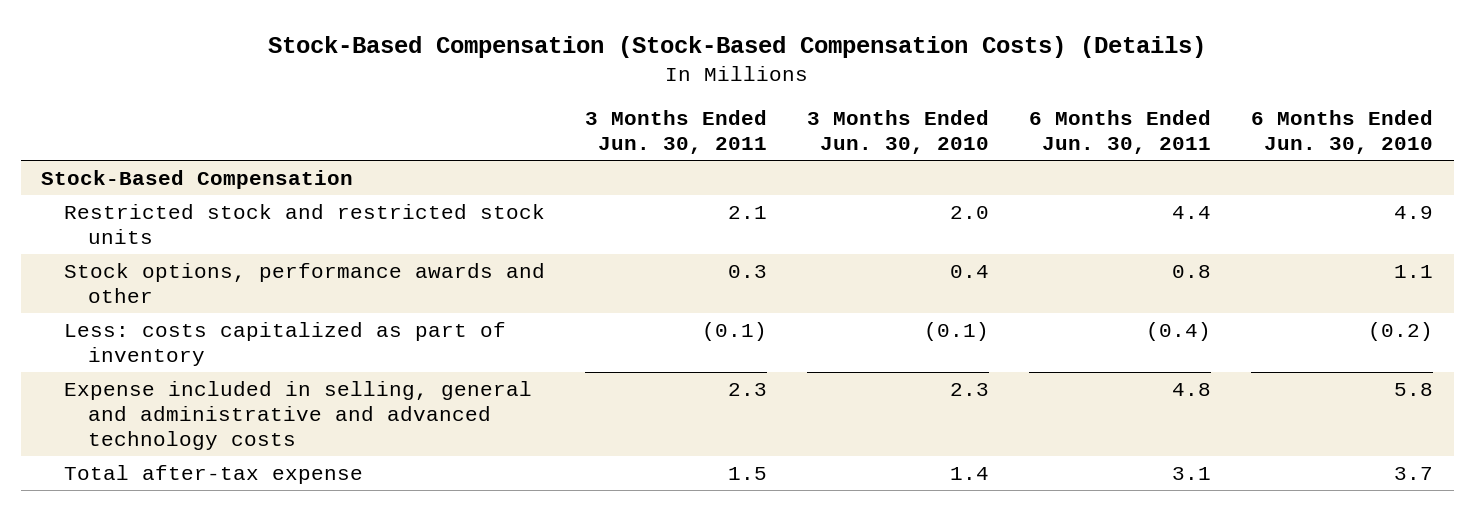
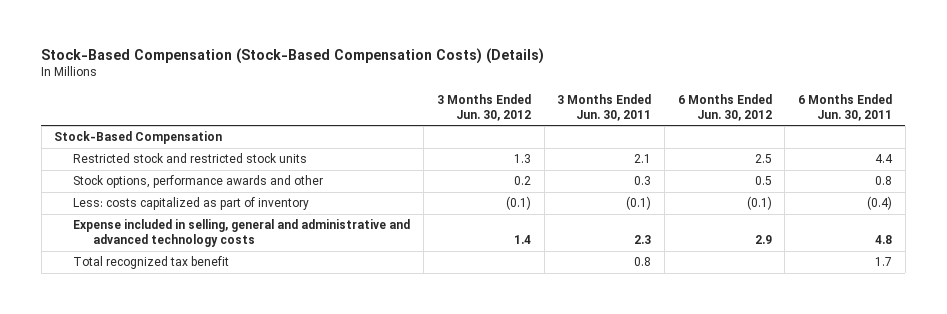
[807,110,990,155] 3 Months Ended Jun. 30, 2010 -> none
[1251,110,1434,155] 6 Months Ended Jun. 30, 2010 -> none
none -> [436,93,531,121] 3 Months Ended Jun. 30, 2012
none -> [677,93,772,121] 6 Months Ended Jun. 30, 2012
[64,464,364,484] Total after-tax expense -> none
none -> [73,256,230,270] Total recognized tax benefit

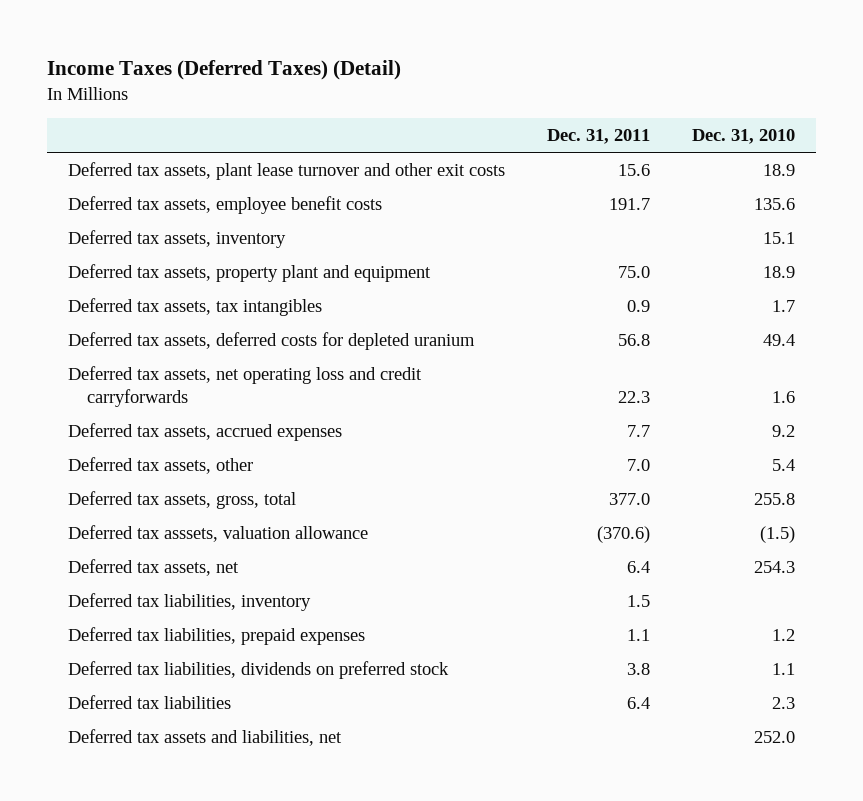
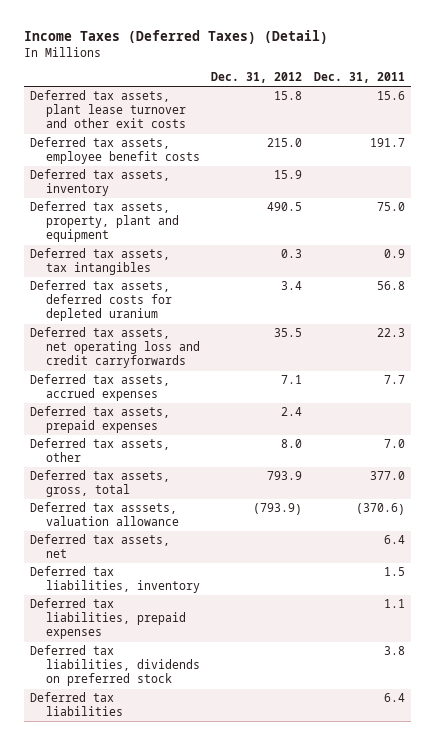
[692,129,796,145] Dec. 31, 2010 -> none
none -> [211,72,303,84] Dec. 31, 2012
[67,263,431,282] Deferred tax assets, property plant and equipment -> [29,201,179,243] Deferred tax assets, property, plant and equipment
none -> [29,406,170,434] Deferred tax assets, prepaid expenses
[67,728,342,746] Deferred tax assets and liabilities, net -> none

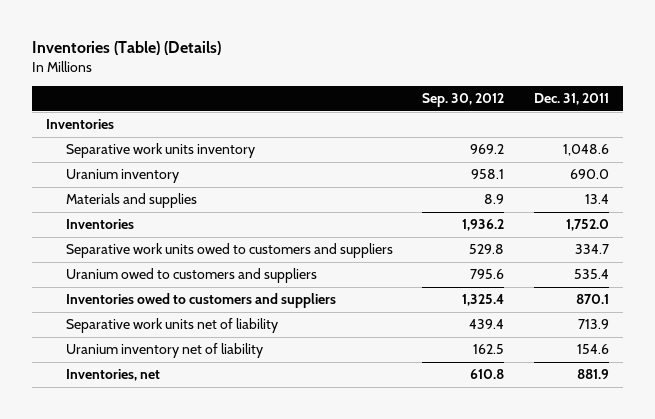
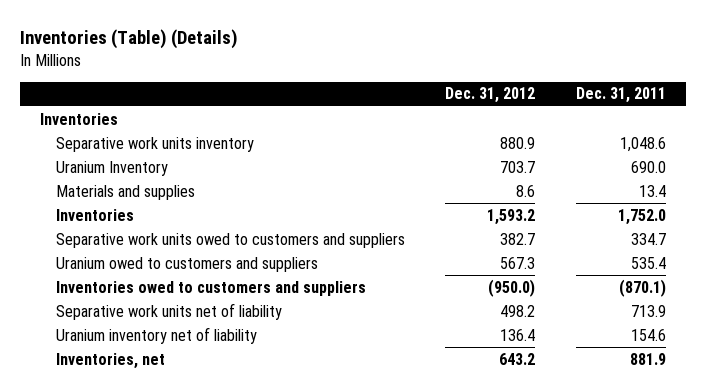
[422,93,505,108] Sep. 30, 2012 -> none
none -> [445,87,536,104] Dec. 31, 2012
[65,169,179,184] Uranium inventory -> [56,160,169,176] Uranium Inventory
[575,294,609,305] 870.1 -> [618,278,666,297] (870.1)

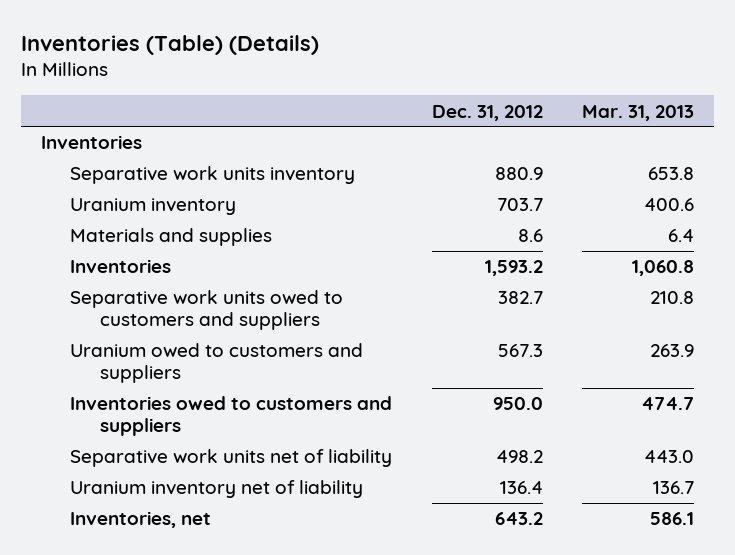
[575,87,666,104] Dec. 31, 2011 -> none
none -> [582,104,695,121] Mar. 31, 2013
[56,160,169,176] Uranium Inventory -> [70,198,237,216] Uranium inventory
[488,278,536,297] (950.0) -> [492,397,543,411] 950.0

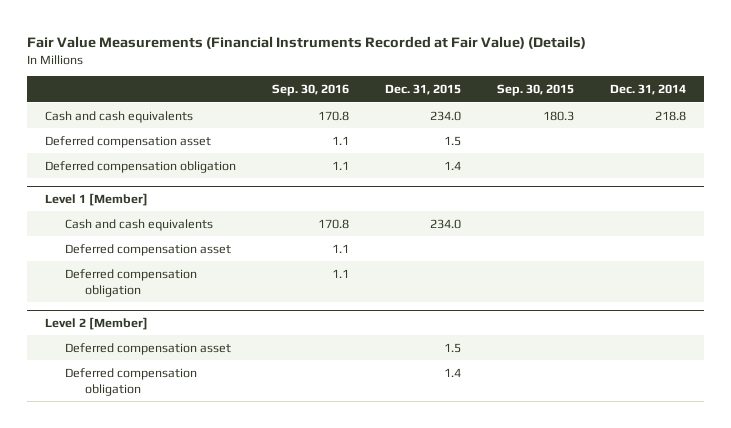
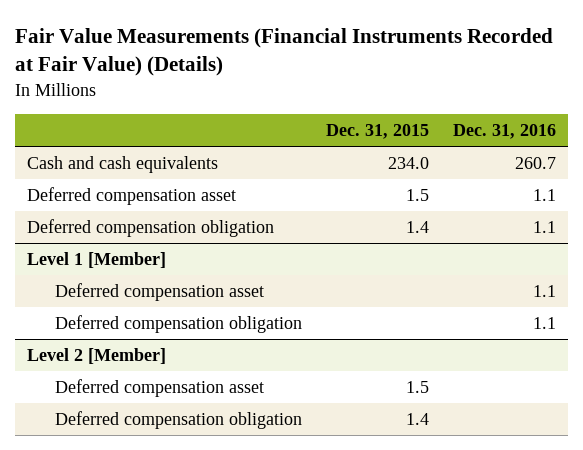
[272,83,350,96] Sep. 30, 2016 -> none
[497,83,575,96] Sep. 30, 2015 -> none
[609,83,686,95] Dec. 31, 2014 -> none
none -> [453,124,557,140] Dec. 31, 2016
[65,218,214,231] Cash and cash equivalents -> none

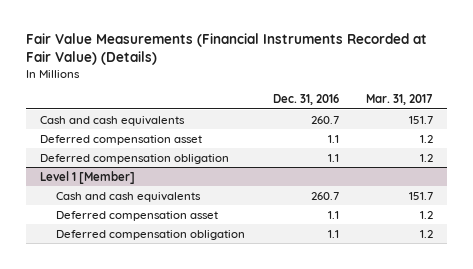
[326,124,430,140] Dec. 31, 2015 -> none
none -> [366,94,434,106] Mar. 31, 2017
none -> [55,191,201,202] Cash and cash equivalents
[27,348,167,365] Level 2 [Member] -> none
[55,379,265,398] Deferred compensation asset -> none
[55,411,303,430] Deferred compensation obligation -> none

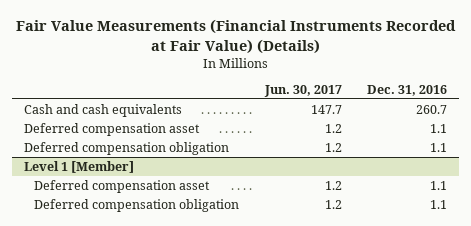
[366,94,434,106] Mar. 31, 2017 -> none
none -> [263,85,342,98] Jun. 30, 2017
[55,191,201,202] Cash and cash equivalents -> none

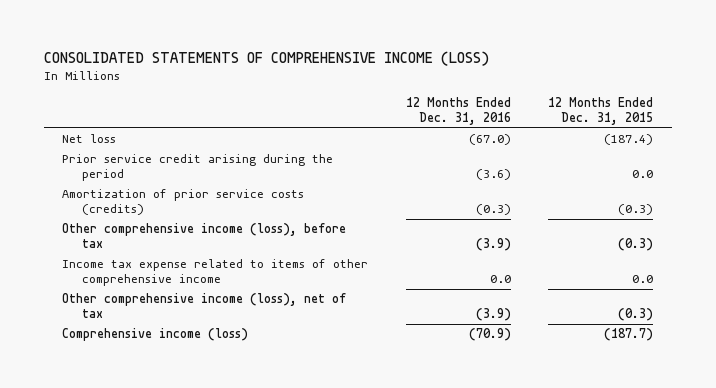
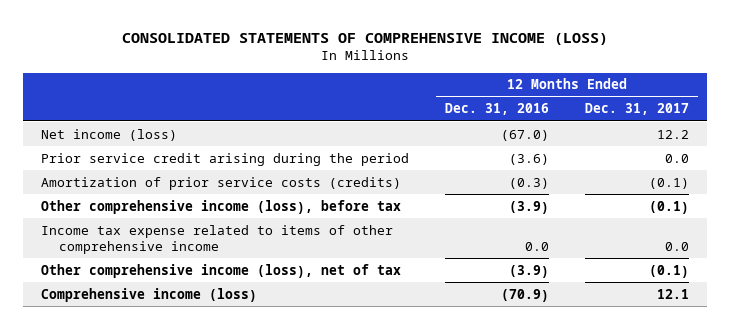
[548,97,654,126] 12 Months Ended Dec. 31, 2015 -> none
none -> [584,103,689,116] Dec. 31, 2017
[62,134,117,144] Net loss -> [40,128,177,141] Net income (loss)

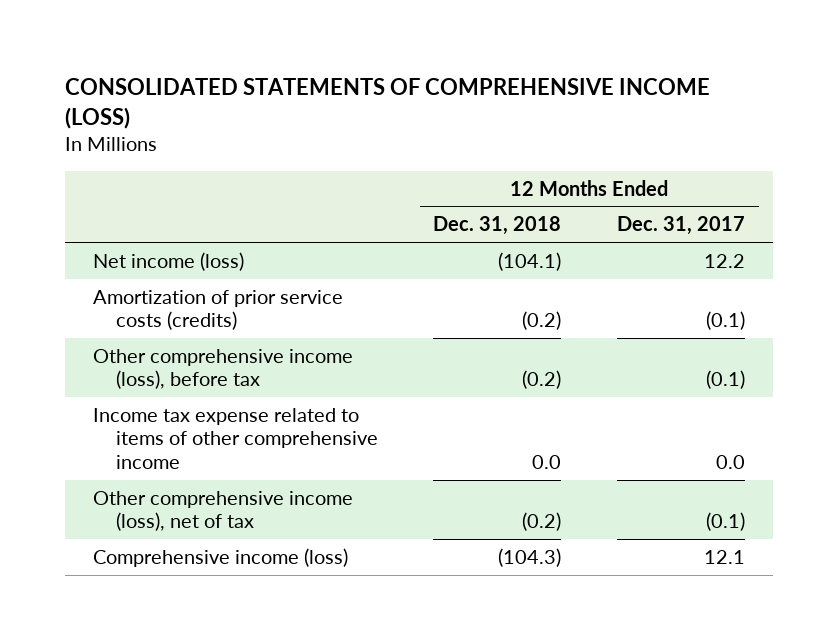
[444,103,549,116] Dec. 31, 2016 -> none
none -> [433,216,562,236] Dec. 31, 2018
[40,152,409,166] Prior service credit arising during the period -> none

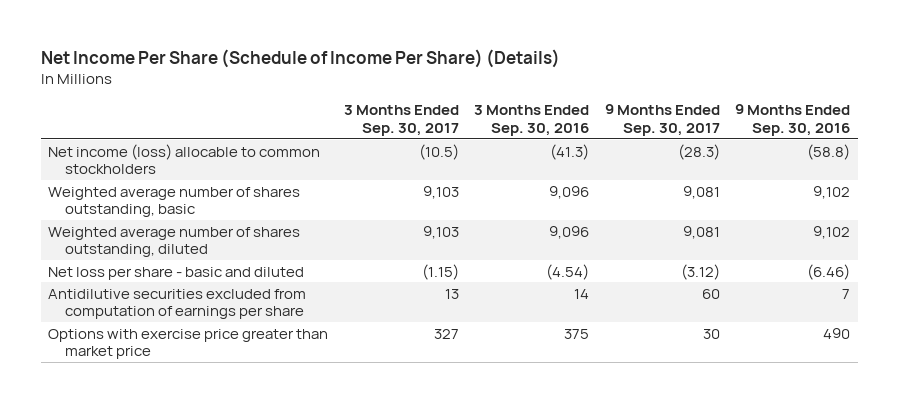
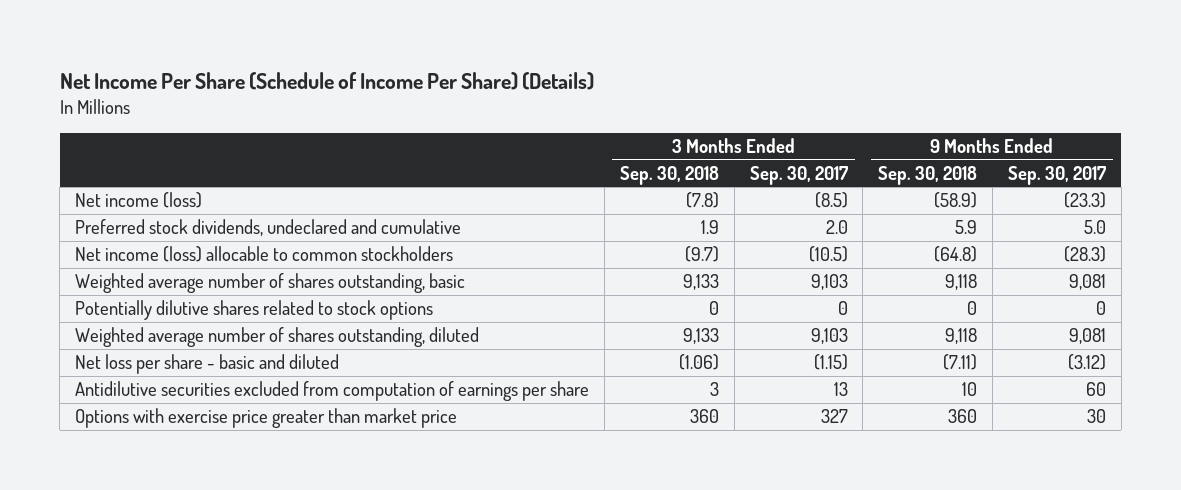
[474,105,590,137] 3 Months Ended Sep. 30, 2016 -> none
[735,104,851,137] 9 Months Ended Sep. 30, 2016 -> none
none -> [619,165,719,185] Sep. 30, 2018
none -> [878,165,978,185] Sep. 30, 2018
none -> [75,192,203,209] Net income (loss)
none -> [75,219,462,237] Preferred stock dividends, undeclared and cumulative
none -> [75,300,434,321] Potentially dilutive shares related to stock options

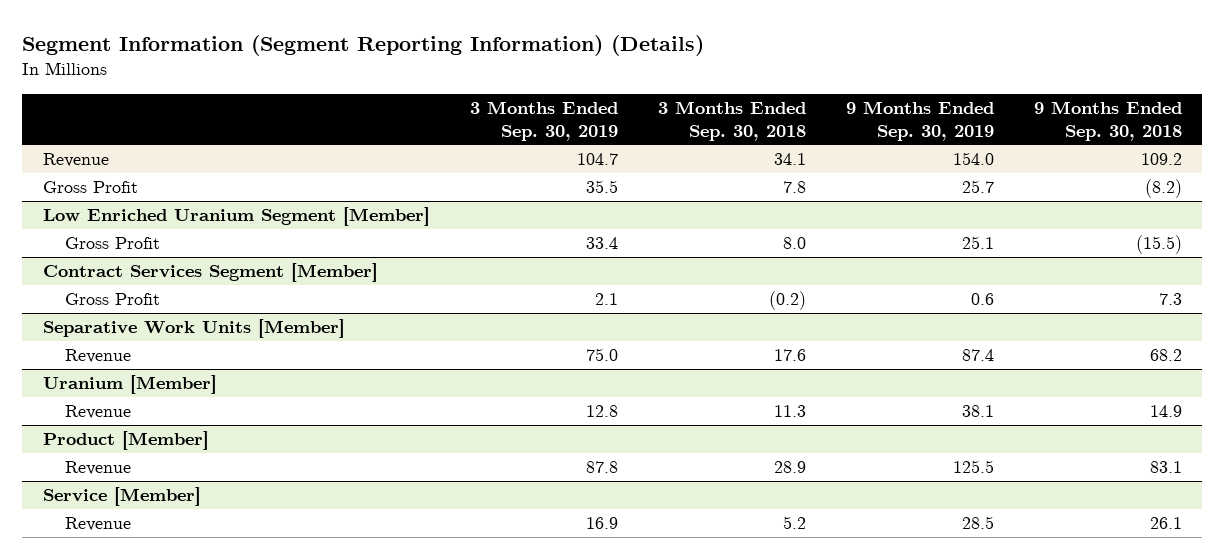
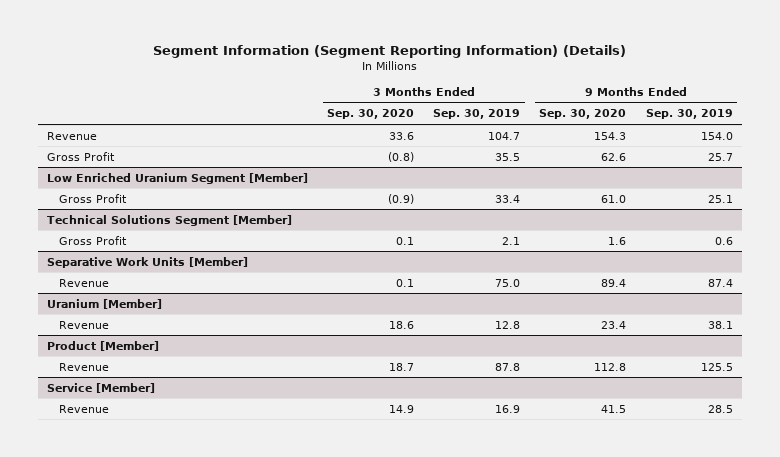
[657,100,806,141] 3 Months Ended Sep. 30, 2018 -> none
[1034,100,1183,141] 9 Months Ended Sep. 30, 2018 -> none
none -> [327,109,415,120] Sep. 30, 2020
none -> [539,109,627,120] Sep. 30, 2020
[42,263,378,283] Contract Services Segment [Member] -> [47,214,293,226] Technical Solutions Segment [Member]

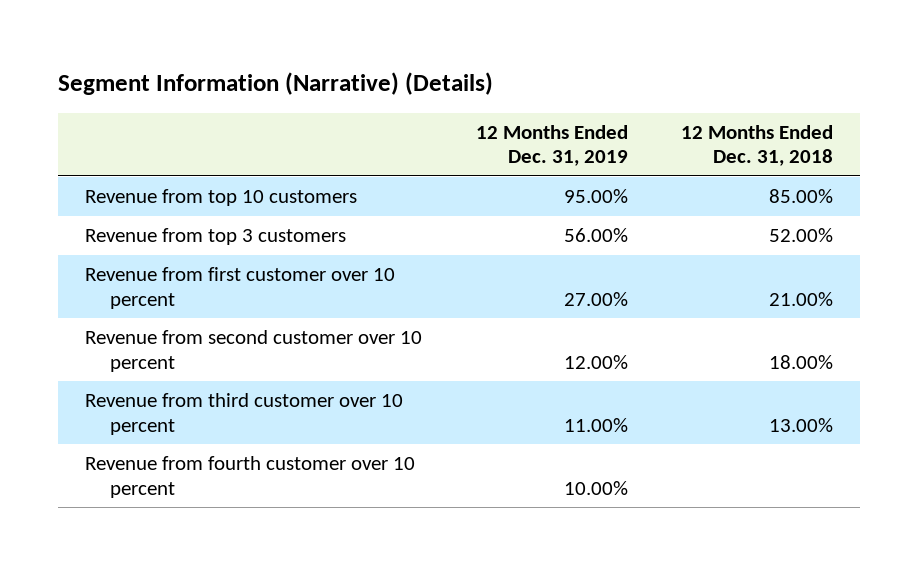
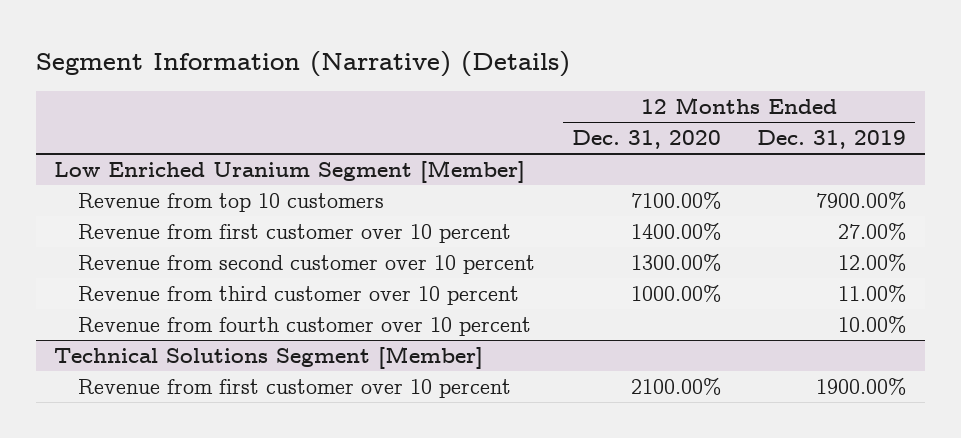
[681,124,834,167] 12 Months Ended Dec. 31, 2018 -> none
none -> [571,130,721,150] Dec. 31, 2020
[85,228,347,246] Revenue from top 3 customers -> none
none -> [54,159,526,183] Low Enriched Uranium Segment [Member]
[563,189,628,204] 95.00% -> [816,190,907,209] 7900.00%
none -> [54,345,484,369] Technical Solutions Segment [Member]
none -> [78,378,512,398] Revenue from first customer over 10 percent

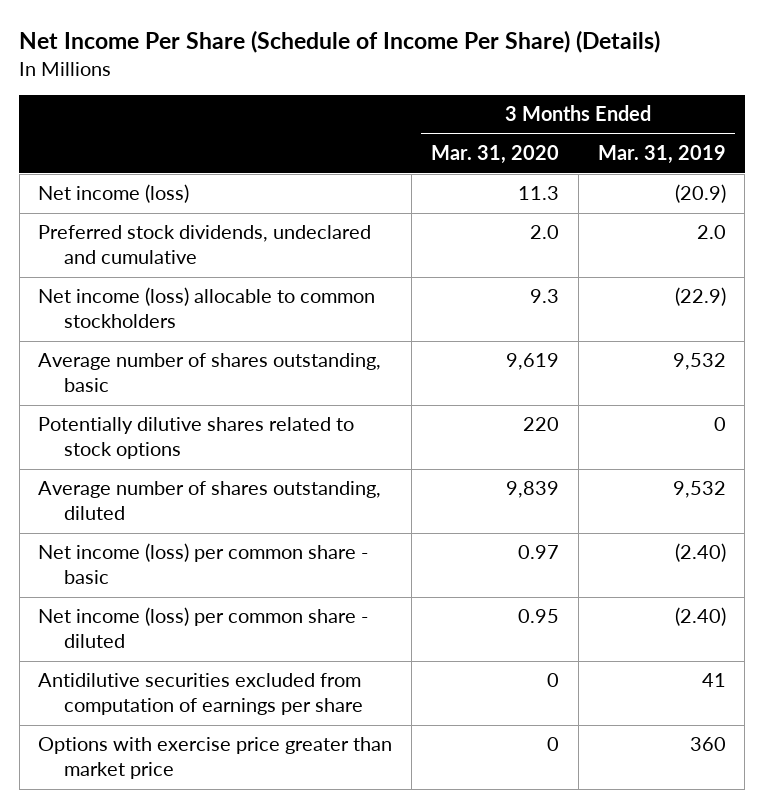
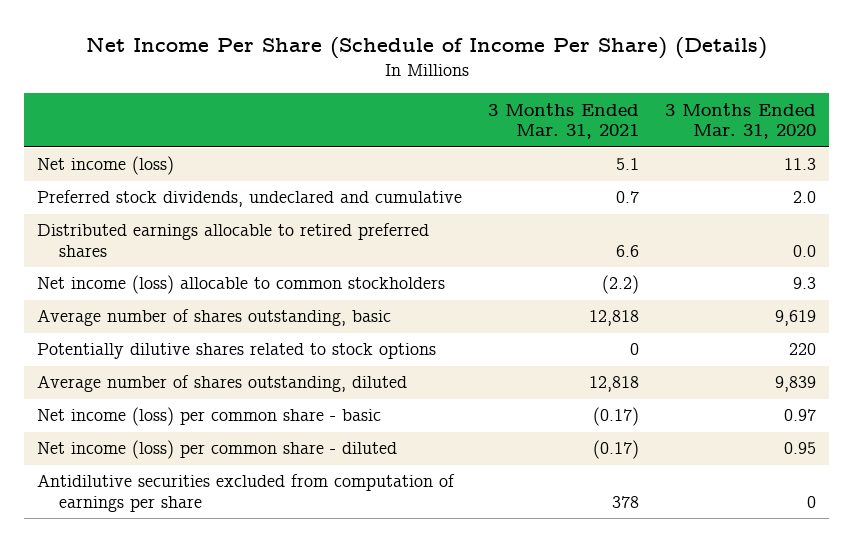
[597,145,726,165] Mar. 31, 2019 -> none
none -> [488,102,640,140] 3 Months Ended Mar. 31, 2021
none -> [37,223,430,257] Distributed earnings allocable to retired preferred shares
[38,737,393,780] Options with exercise price greater than market price -> none

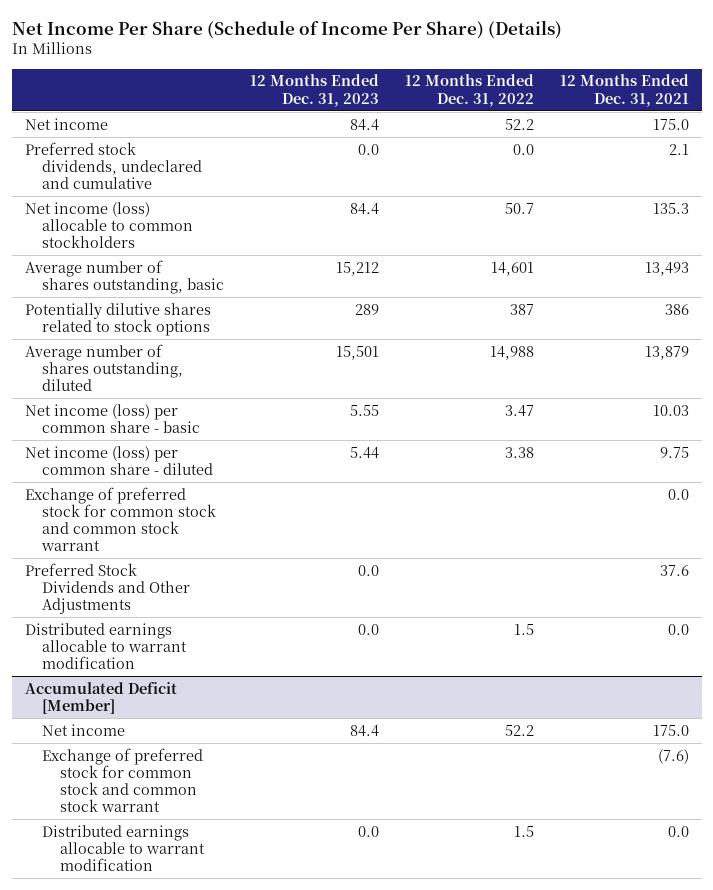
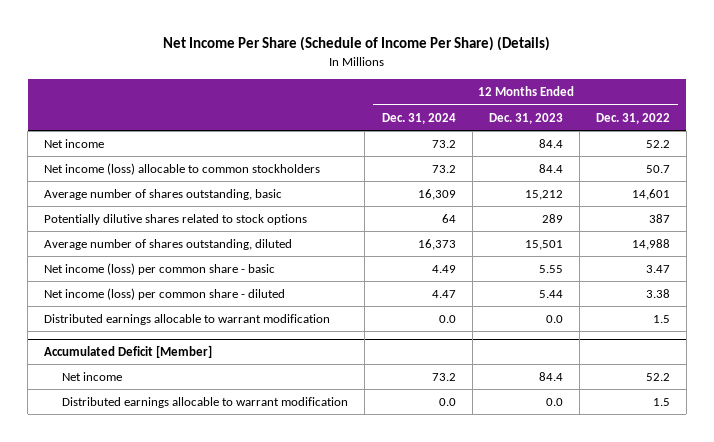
[559,74,689,107] 12 Months Ended Dec. 31, 2021 -> none
none -> [381,112,456,124] Dec. 31, 2024
[24,141,203,190] Preferred stock dividends, undeclared and cumulative -> none
[24,486,217,552] Exchange of preferred stock for common stock and common stock warrant -> none
[24,562,191,615] Preferred Stock Dividends and Other Adjustments -> none
[42,747,204,813] Exchange of preferred stock for common stock and common stock warrant -> none

